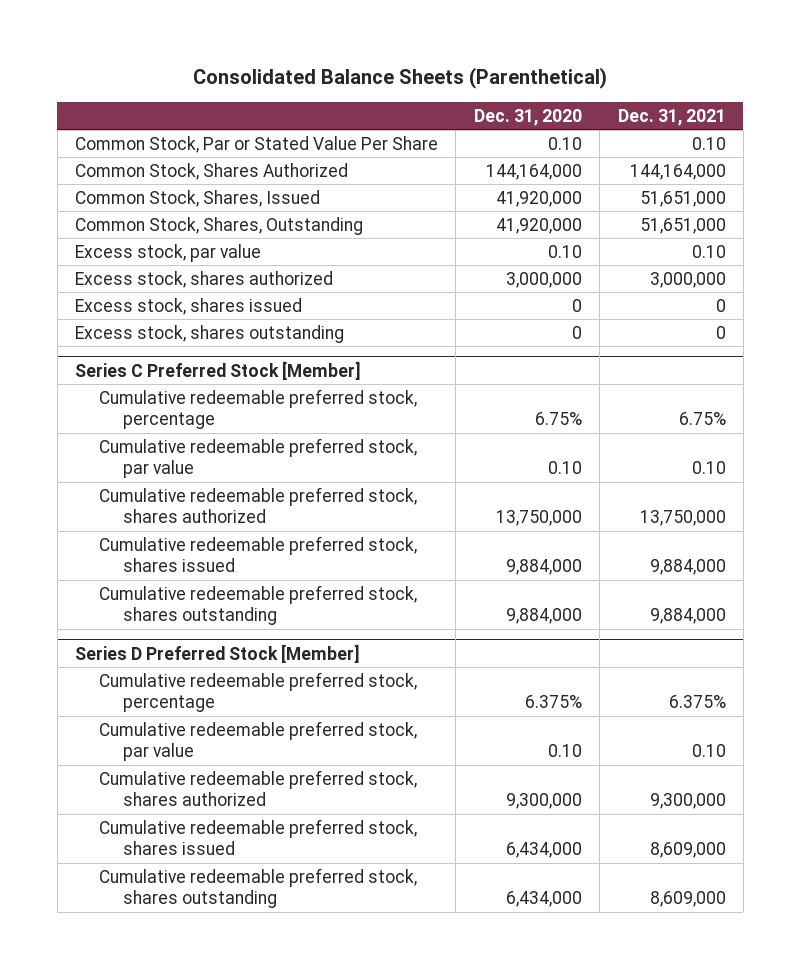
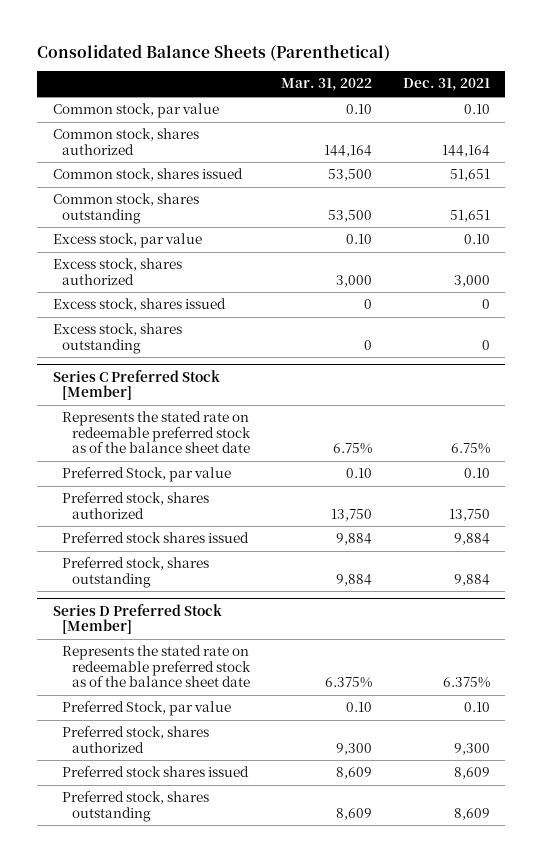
[473,108,582,126] Dec. 31, 2020 -> none
none -> [280,78,372,92] Mar. 31, 2022
[75,135,439,153] Common Stock, Par or Stated Value Per Share -> [52,103,219,119] Common stock, par value
[75,162,349,180] Common Stock, Shares Authorized -> [52,128,199,155] Common stock, shares authorized
[629,163,726,180] 144,164,000 -> [441,144,490,157] 144,164
[75,189,321,207] Common Stock, Shares, Issued -> [52,168,243,182] Common stock, shares issued
[639,190,726,207] 51,651,000 -> [449,169,490,182] 51,651
[75,216,364,235] Common Stock, Shares, Outstanding -> [52,193,199,224] Common stock, shares outstanding
[639,217,726,234] 51,651,000 -> [449,209,490,222] 51,651
[649,271,726,288] 3,000,000 -> [453,274,490,287] 3,000
[99,388,418,430] Cumulative redeemable preferred stock, percentage -> [62,411,251,453] Represents the stated rate on redeemable preferred stock as of the balance sheet date
[99,437,418,479] Cumulative redeemable preferred stock, par value -> [62,467,232,483] Preferred Stock, par value
[99,486,418,524] Cumulative redeemable preferred stock, shares authorized -> [62,492,210,519] Preferred stock, shares authorized
[639,510,726,527] 13,750,000 -> [448,508,490,521] 13,750
[99,535,418,573] Cumulative redeemable preferred stock, shares issued -> [62,532,250,544] Preferred stock shares issued
[649,559,726,576] 9,884,000 -> [453,533,490,546] 9,884
[99,584,418,626] Cumulative redeemable preferred stock, shares outstanding -> [62,557,210,588] Preferred stock, shares outstanding
[649,608,726,625] 9,884,000 -> [453,573,490,586] 9,884
[99,671,418,713] Cumulative redeemable preferred stock, percentage -> [62,645,251,687] Represents the stated rate on redeemable preferred stock as of the balance sheet date
[99,720,418,762] Cumulative redeemable preferred stock, par value -> [62,701,232,717] Preferred Stock, par value
[99,769,418,807] Cumulative redeemable preferred stock, shares authorized -> [62,726,210,753] Preferred stock, shares authorized
[649,793,726,810] 9,300,000 -> [453,742,490,755] 9,300
[99,818,418,856] Cumulative redeemable preferred stock, shares issued -> [62,766,250,778] Preferred stock shares issued
[649,842,726,859] 8,609,000 -> [453,767,490,780] 8,609
[99,867,418,909] Cumulative redeemable preferred stock, shares outstanding -> [62,791,210,822] Preferred stock, shares outstanding
[649,891,726,908] 8,609,000 -> [453,807,490,820] 8,609

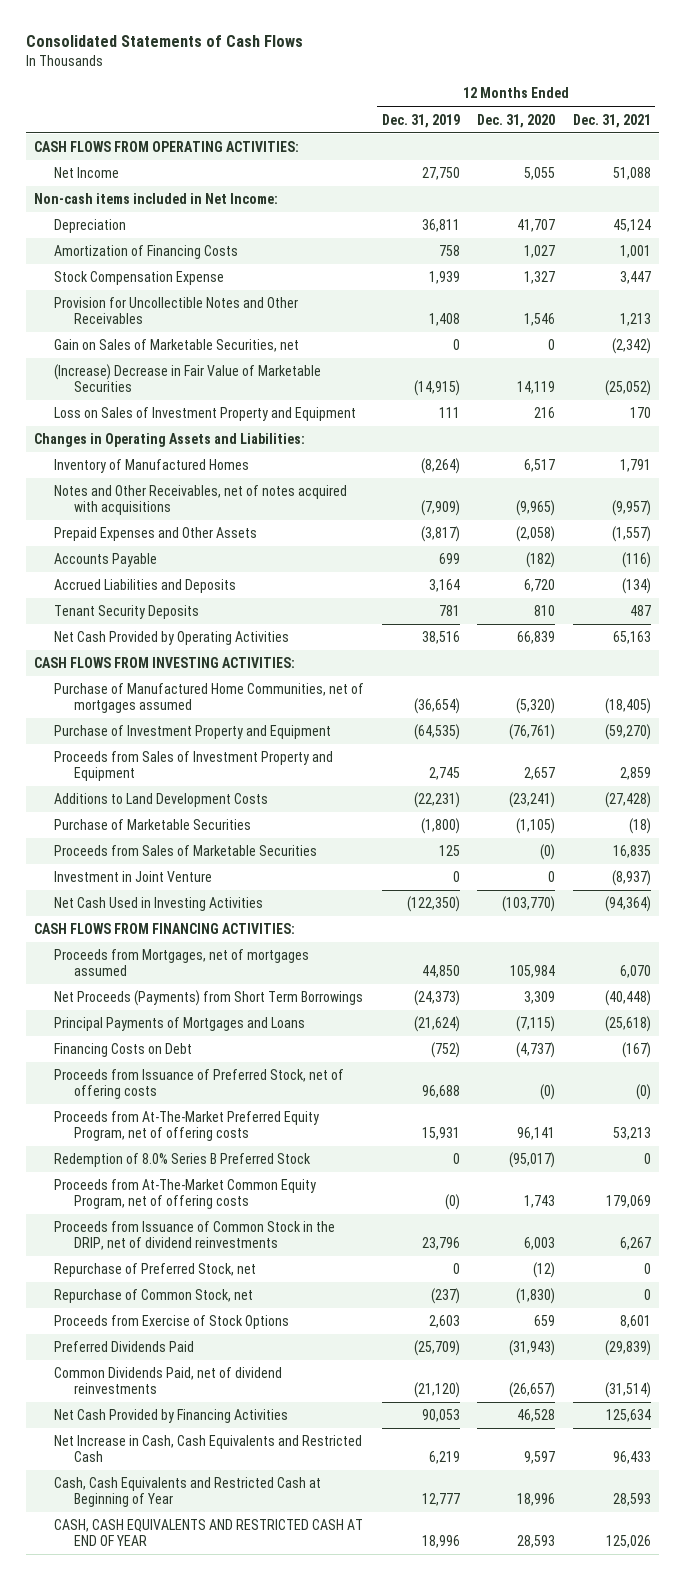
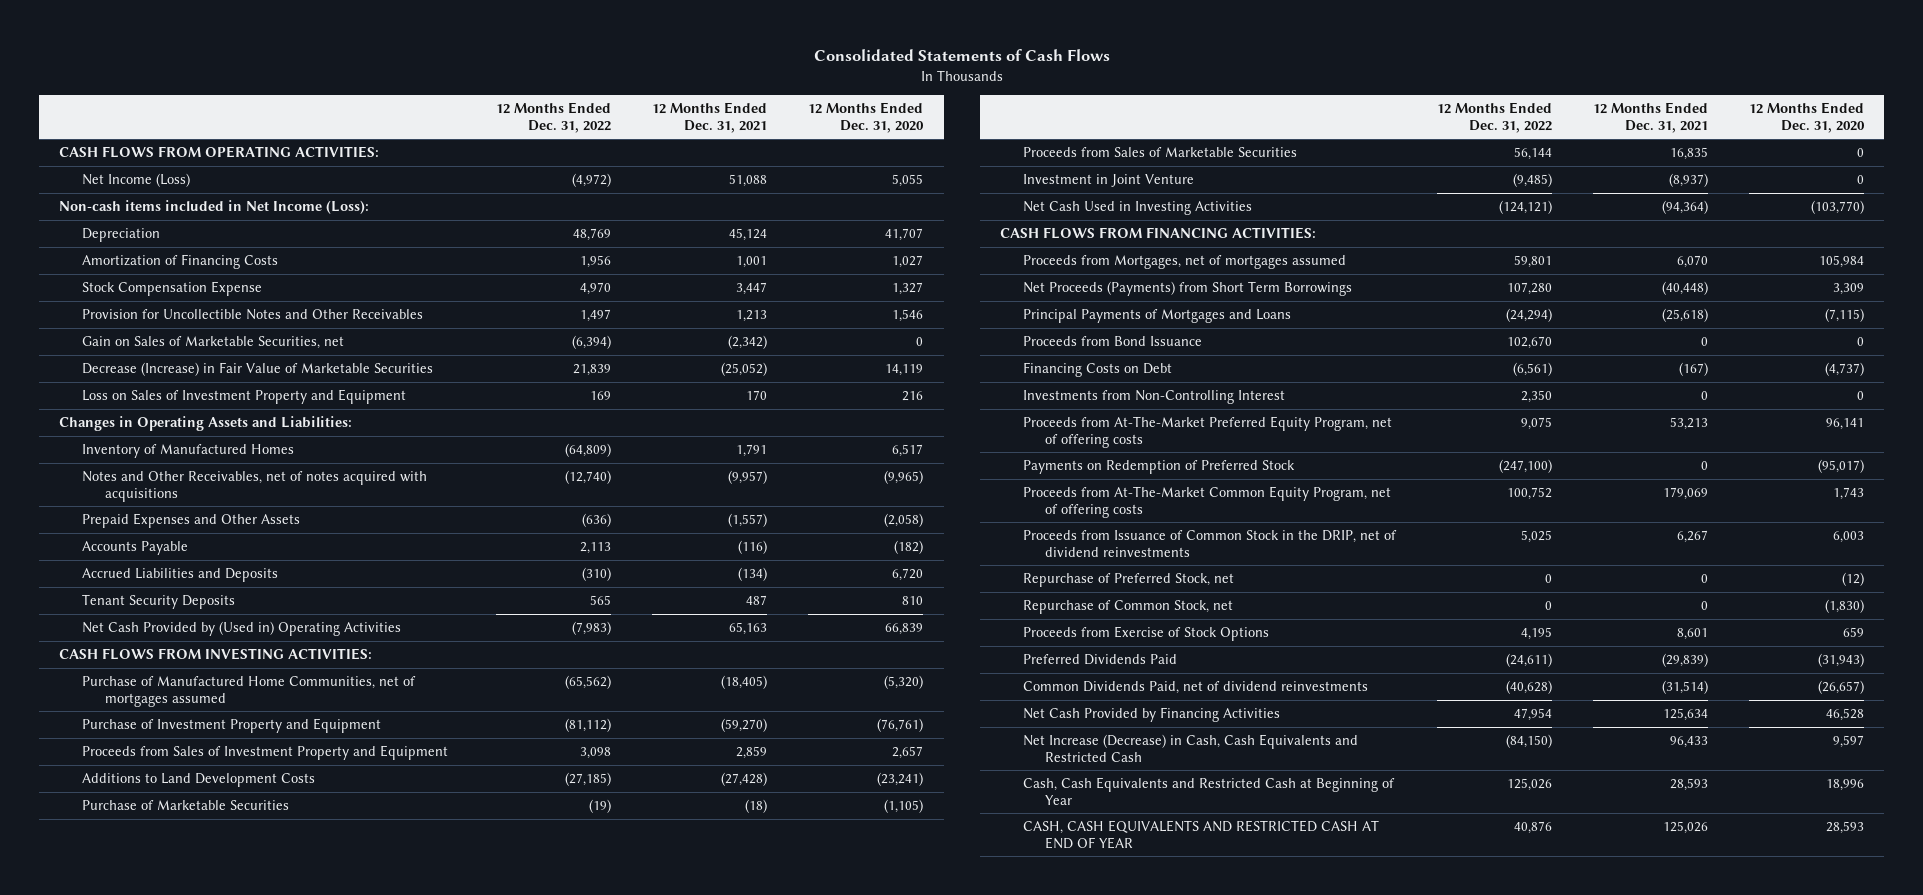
[381,113,460,128] Dec. 31, 2019 -> none
none -> [496,101,612,133] 12 Months Ended Dec. 31, 2022
[54,167,120,179] Net Income -> [82,173,191,188] Net Income (Loss)
[34,193,279,205] Non-cash items included in Net Income: -> [59,200,370,215] Non-cash items included in Net Income (Loss):
[54,364,322,393] (Increase) Decrease in Fair Value of Marketable Securities -> [82,362,434,377] Decrease (Increase) in Fair Value of Marketable Securities
[54,631,290,646] Net Cash Provided by Operating Activities -> [82,621,402,637] Net Cash Provided by (Used in) Operating Activities
[540,844,556,861] (0) -> [1856,148,1864,158] 0
none -> [1022,336,1202,347] Proceeds from Bond Issuance
[54,1069,345,1100] Proceeds from Issuance of Preferred Stock, net of offering costs -> none
none -> [1022,390,1285,405] Investments from Non-Controlling Interest
[54,1153,312,1168] Redemption of 8.0% Series B Preferred Stock -> [1022,460,1295,475] Payments on Redemption of Preferred Stock
[54,1435,363,1463] Net Increase in Cash, Cash Equivalents and Restricted Cash -> [1022,734,1358,762] Net Increase (Decrease) in Cash, Cash Equivalents and Restricted Cash

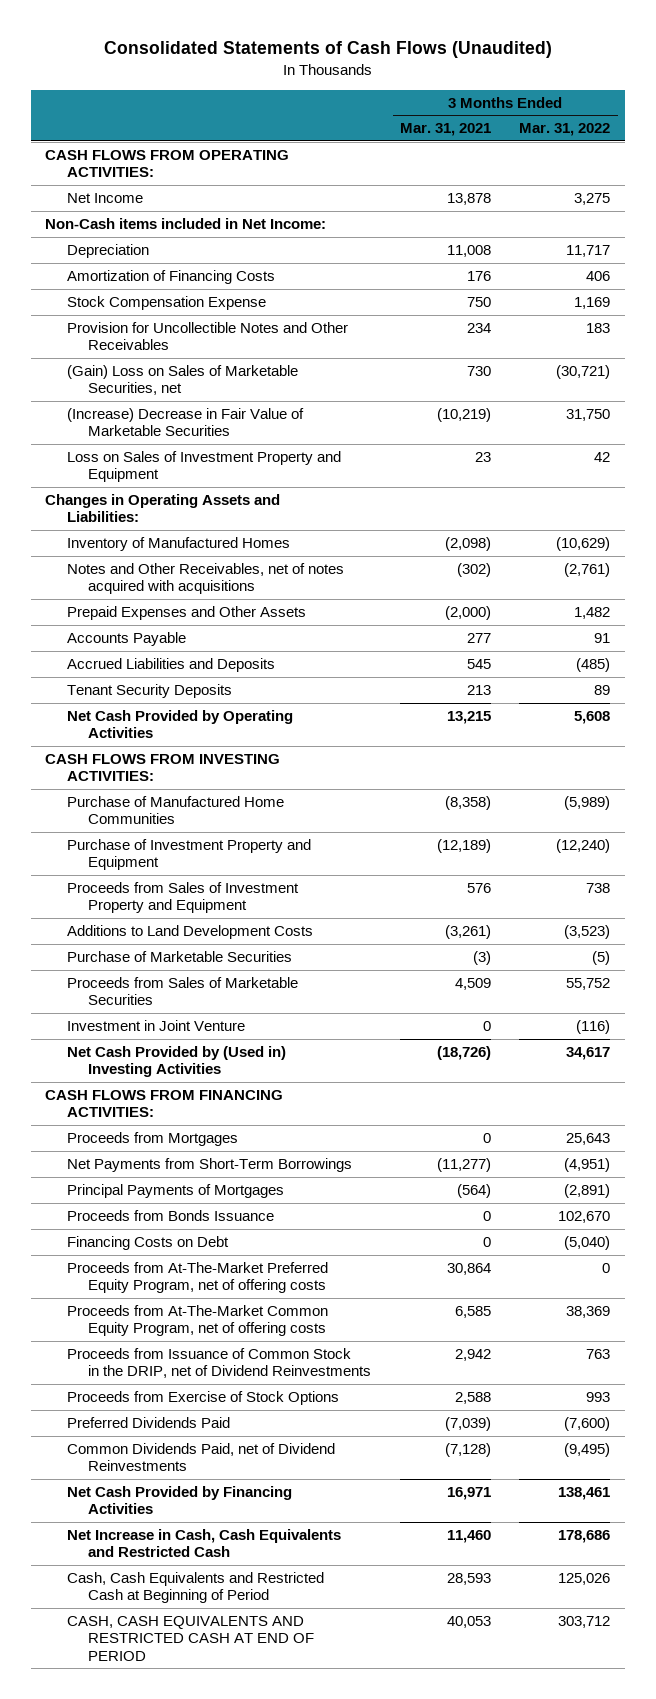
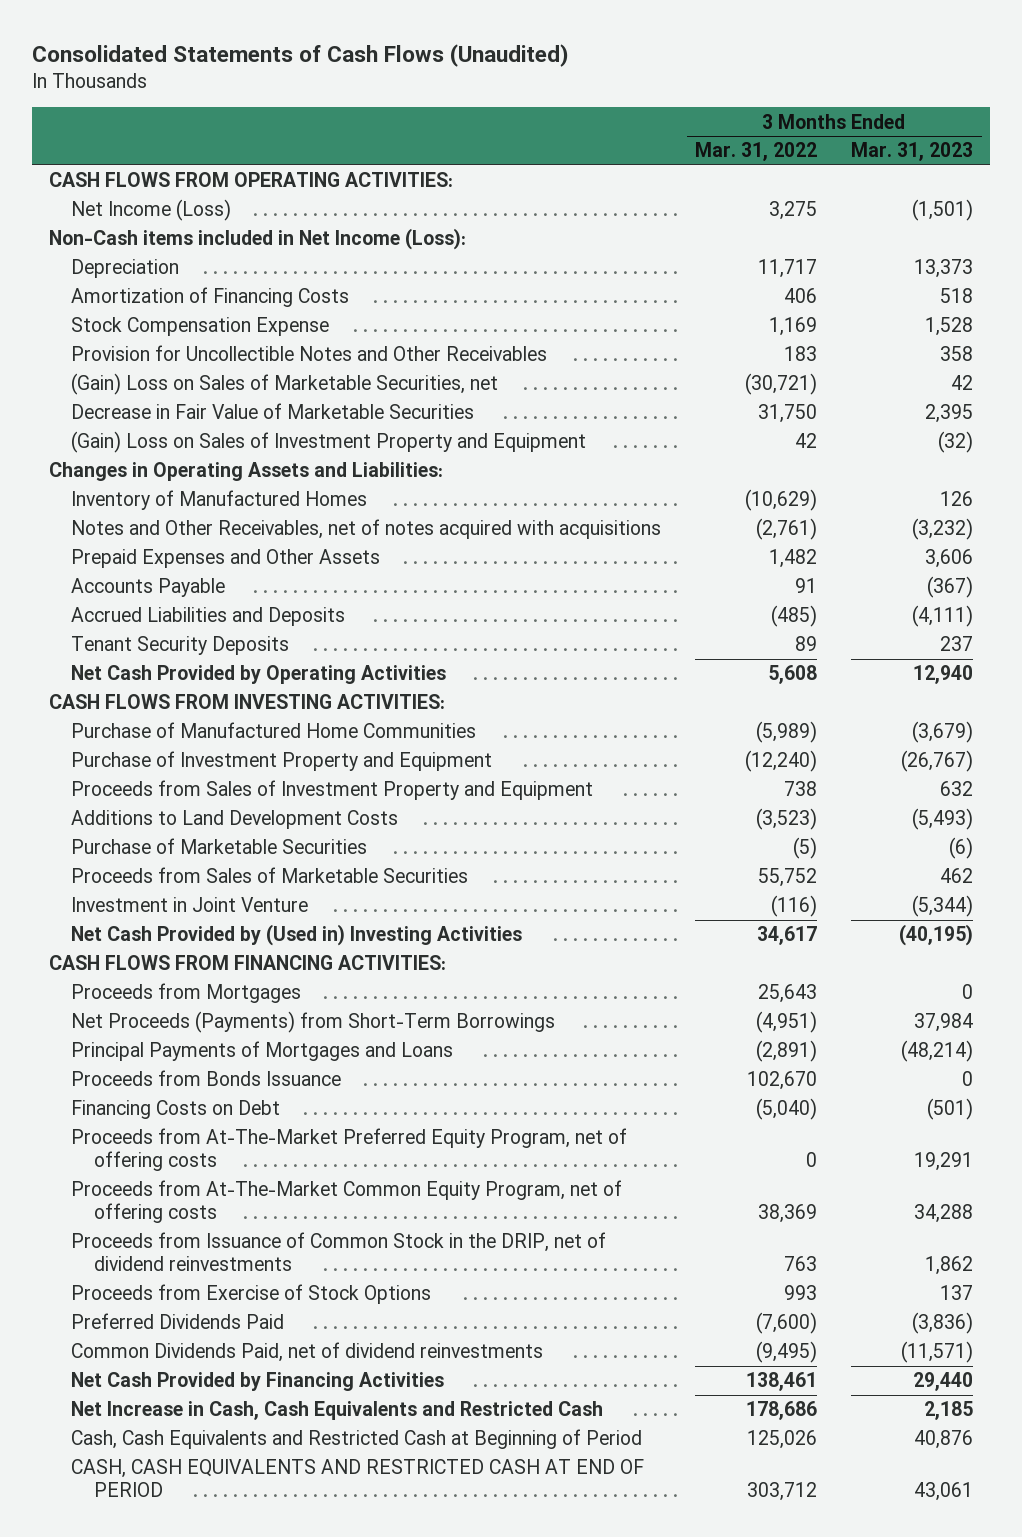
[399,123,491,137] Mar. 31, 2021 -> none
none -> [851,142,974,162] Mar. 31, 2023
[66,192,143,203] Net Income -> [71,199,232,222] Net Income (Loss)
[45,217,327,229] Non-Cash items included in Net Income: -> [48,228,466,251] Non-Cash items included in Net Income (Loss):
[66,407,304,437] (Increase) Decrease in Fair Value of Marketable Securities -> [71,403,475,420] Decrease in Fair Value of Marketable Securities
[66,450,341,483] Loss on Sales of Investment Property and Equipment -> [71,431,587,454] (Gain) Loss on Sales of Investment Property and Equipment
[66,1157,352,1172] Net Payments from Short-Term Borrowings -> [71,1011,556,1034] Net Proceeds (Payments) from Short-Term Borrowings
[66,1183,284,1198] Principal Payments of Mortgages -> [71,1041,454,1062] Principal Payments of Mortgages and Loans
[66,1347,372,1379] Proceeds from Issuance of Common Stock in the DRIP, net of Dividend Reinvestments -> [71,1232,607,1272] Proceeds from Issuance of Common Stock in the DRIP, net of dividend reinvestments
[66,1442,335,1472] Common Dividends Paid, net of Dividend Reinvestments -> [71,1342,544,1363] Common Dividends Paid, net of dividend reinvestments

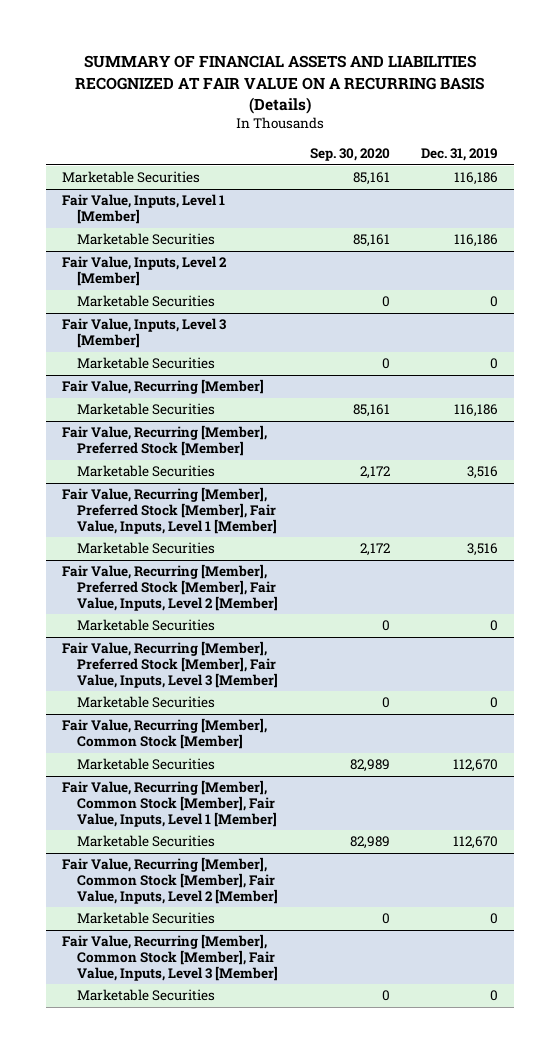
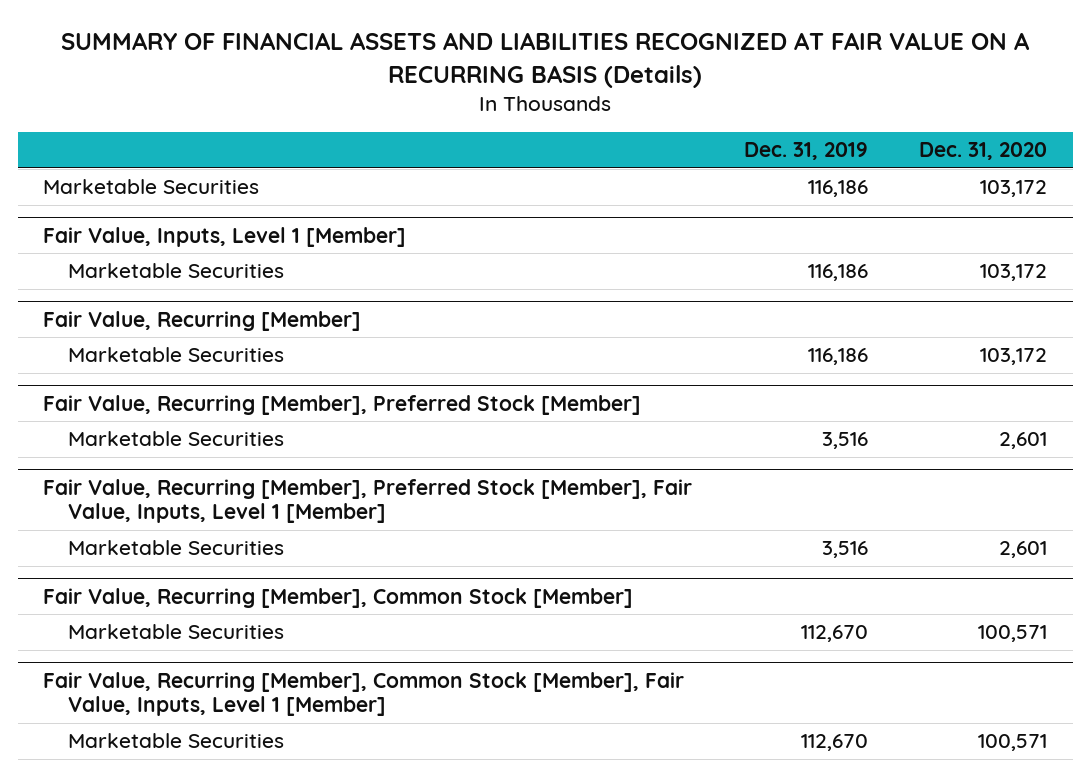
[309,148,390,162] Sep. 30, 2020 -> none
none -> [919,142,1048,161] Dec. 31, 2020
[62,256,228,287] Fair Value, Inputs, Level 2 [Member] -> none
[77,295,216,308] Marketable Securities -> none
[62,318,227,349] Fair Value, Inputs, Level 3 [Member] -> none
[77,357,216,370] Marketable Securities -> none
[62,564,279,612] Fair Value, Recurring [Member], Preferred Stock [Member], Fair Value, Inputs, Level 2 [Member] -> none
[77,619,216,632] Marketable Securities -> none
[62,641,279,689] Fair Value, Recurring [Member], Preferred Stock [Member], Fair Value, Inputs, Level 3 [Member] -> none
[77,696,216,709] Marketable Securities -> none
[62,857,279,905] Fair Value, Recurring [Member], Common Stock [Member], Fair Value, Inputs, Level 2 [Member] -> none
[77,912,216,925] Marketable Securities -> none
[62,934,279,982] Fair Value, Recurring [Member], Common Stock [Member], Fair Value, Inputs, Level 3 [Member] -> none
[77,989,216,1002] Marketable Securities -> none

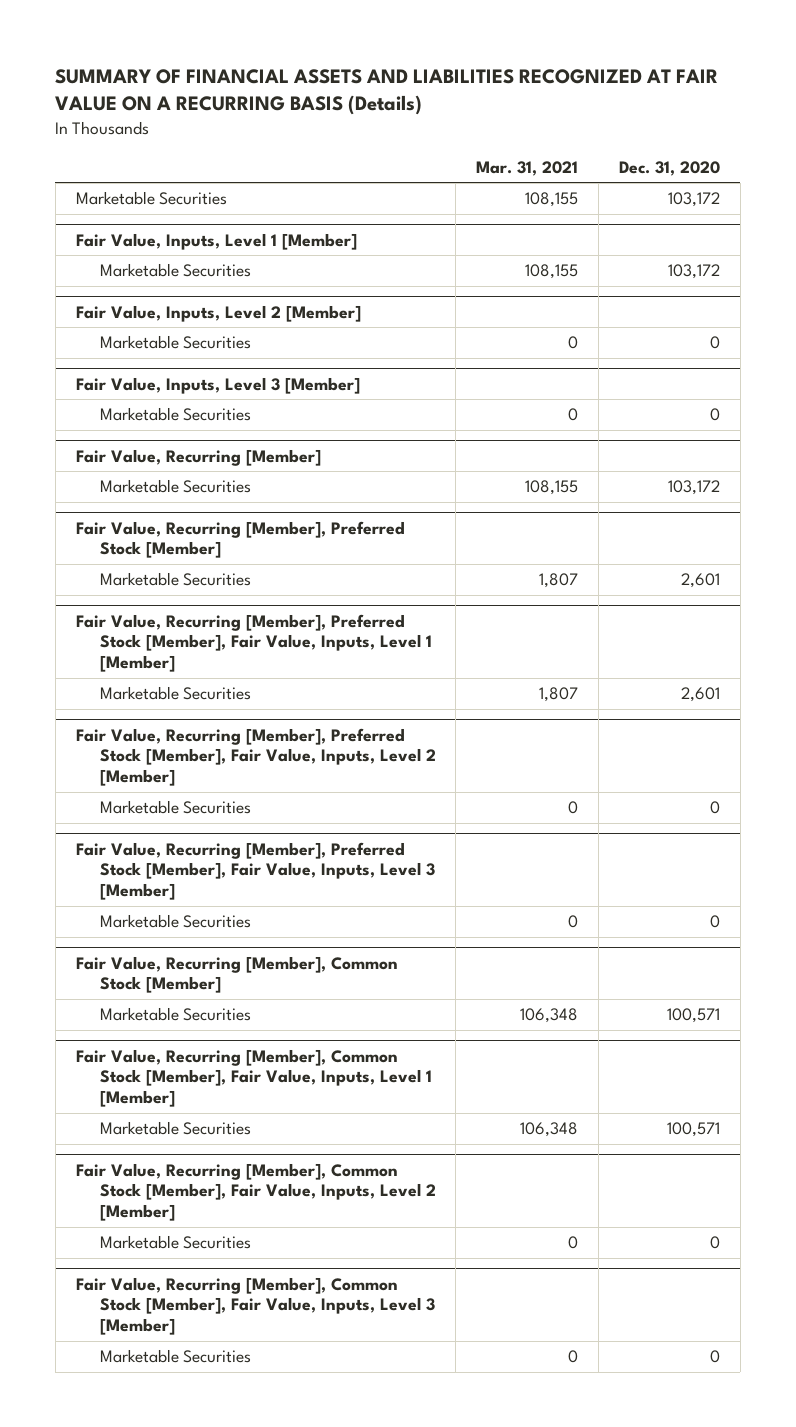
[743,142,868,161] Dec. 31, 2019 -> none
none -> [476,161,579,177] Mar. 31, 2021
none -> [75,304,361,322] Fair Value, Inputs, Level 2 [Member]
none -> [99,335,251,350] Marketable Securities
none -> [75,376,360,394] Fair Value, Inputs, Level 3 [Member]
none -> [99,407,251,422] Marketable Securities
none -> [75,727,436,787] Fair Value, Recurring [Member], Preferred Stock [Member], Fair Value, Inputs, Level 2 [Member]
none -> [99,800,251,815] Marketable Securities
none -> [75,841,435,901] Fair Value, Recurring [Member], Preferred Stock [Member], Fair Value, Inputs, Level 3 [Member]
none -> [99,914,251,929] Marketable Securities
none -> [75,1162,436,1222] Fair Value, Recurring [Member], Common Stock [Member], Fair Value, Inputs, Level 2 [Member]
none -> [99,1235,251,1250] Marketable Securities
none -> [75,1276,435,1336] Fair Value, Recurring [Member], Common Stock [Member], Fair Value, Inputs, Level 3 [Member]
none -> [99,1349,251,1364] Marketable Securities

